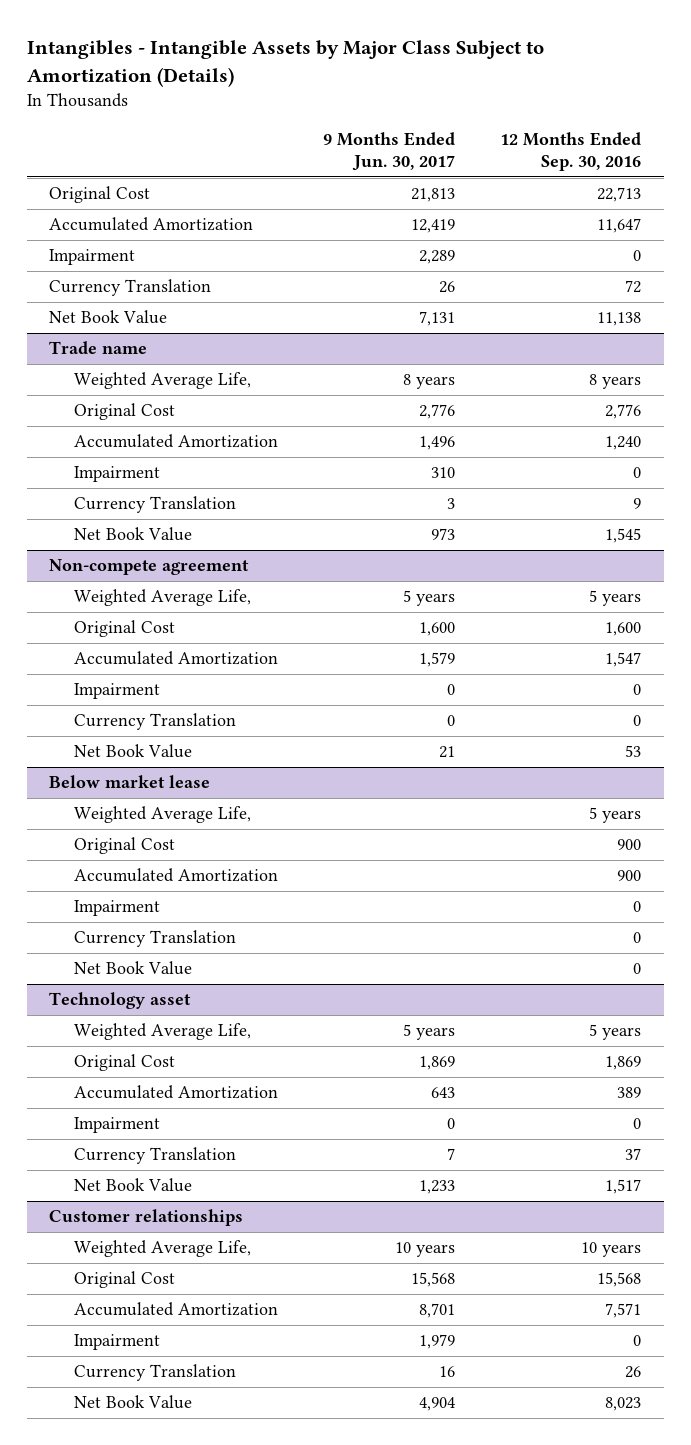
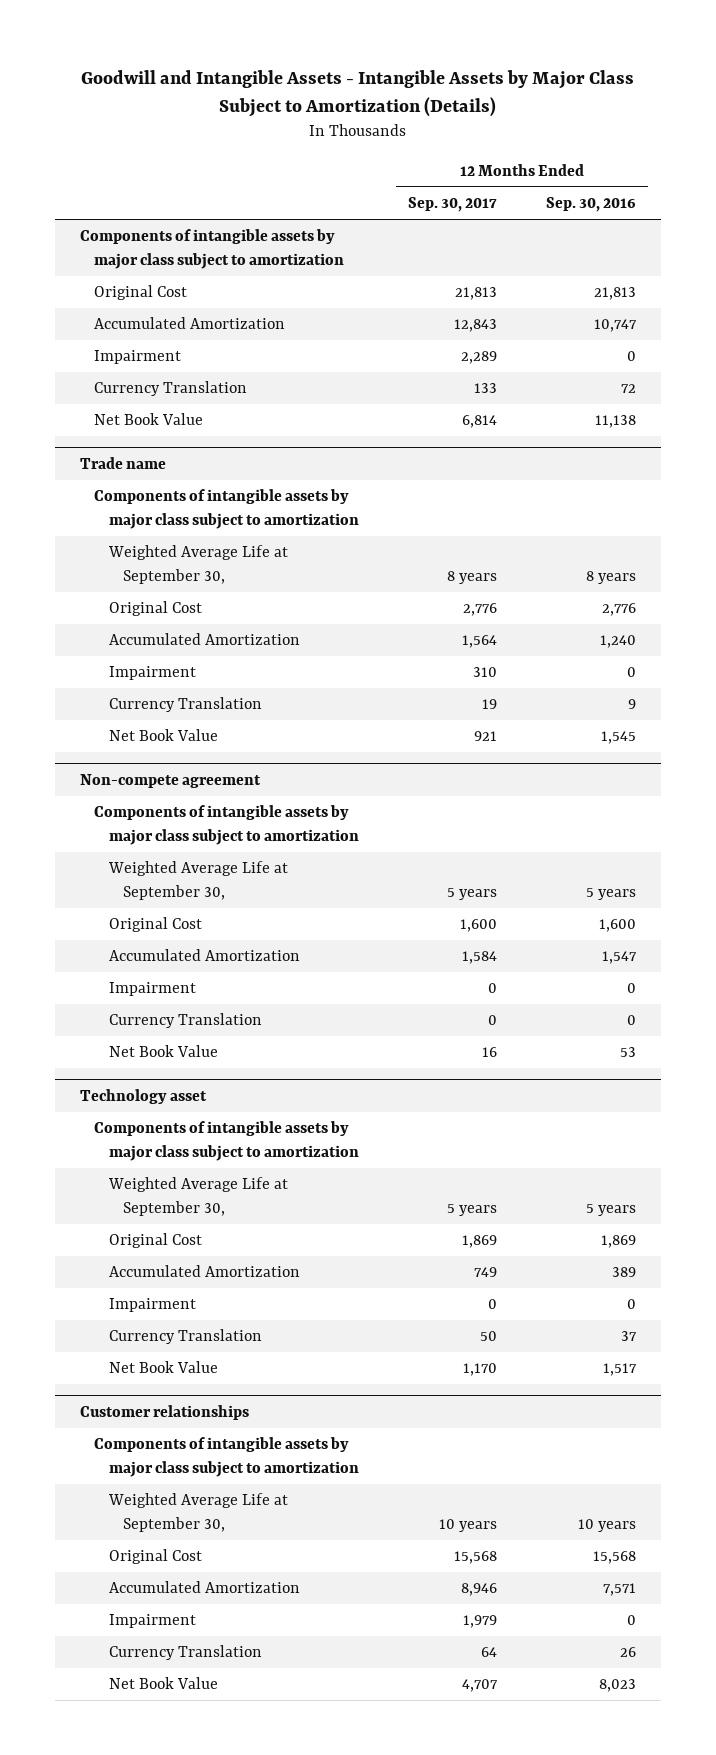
[26,40,544,88] Intangibles - Intangible Assets by Major Class Subject to Amortization (Details) -> [80,69,634,117] Goodwill and Intangible Assets - Intangible Assets by Major Class Subject to Amortization (Details)
[323,132,456,172] 9 Months Ended Jun. 30, 2017 -> none
none -> [407,197,497,213] Sep. 30, 2017
none -> [79,229,345,269] Components of intangible assets by major class subject to amortization
[597,187,642,203] 22,713 -> [593,287,636,301] 21,813
[597,218,642,234] 11,647 -> [593,319,637,333] 10,747
none -> [94,489,359,529] Components of intangible assets by major class subject to amortization
[74,372,252,390] Weighted Average Life, -> [107,545,288,584] Weighted Average Life at September 30,
none -> [94,805,359,845] Components of intangible assets by major class subject to amortization
[74,589,252,607] Weighted Average Life, -> [107,861,288,900] Weighted Average Life at September 30,
[49,775,211,789] Below market lease -> none
[74,806,252,824] Weighted Average Life, -> none
[74,837,176,855] Original Cost -> none
[74,868,279,883] Accumulated Amortization -> none
[74,900,161,917] Impairment -> none
[74,930,237,948] Currency Translation -> none
[74,961,193,976] Net Book Value -> none
none -> [94,1121,359,1161] Components of intangible assets by major class subject to amortization
[74,1023,252,1041] Weighted Average Life, -> [107,1177,288,1216] Weighted Average Life at September 30,
none -> [94,1437,359,1477] Components of intangible assets by major class subject to amortization
[74,1240,252,1258] Weighted Average Life, -> [107,1493,288,1532] Weighted Average Life at September 30,

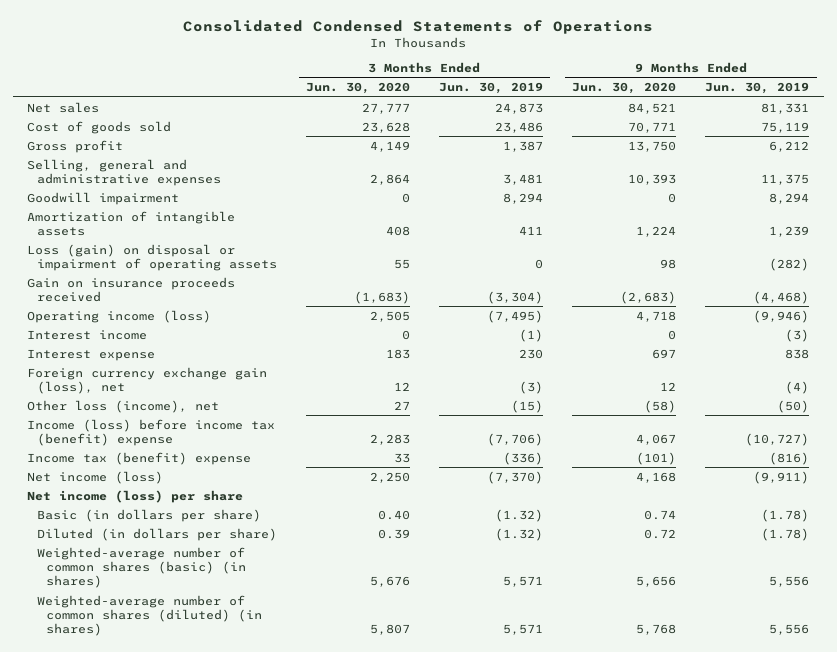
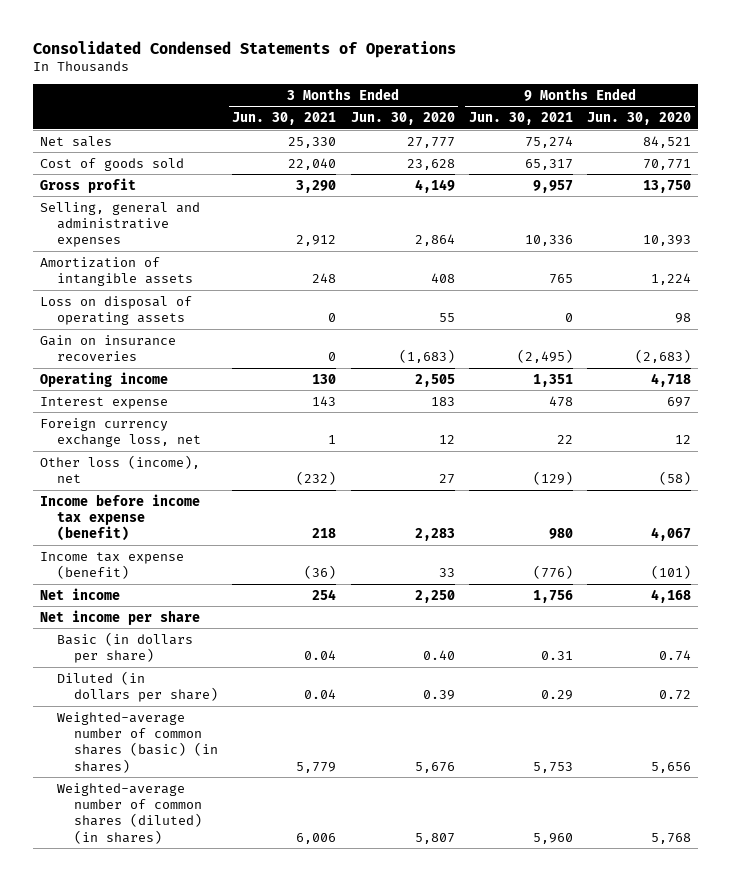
[439,82,544,95] Jun. 30, 2019 -> none
[705,82,810,95] Jun. 30, 2019 -> none
none -> [232,112,337,126] Jun. 30, 2021
none -> [468,112,573,126] Jun. 30, 2021
[27,191,180,205] Goodwill impairment -> none
[27,329,148,340] Interest income -> none
[27,243,277,271] Loss (gain) on disposal or impairment of operating assets -> [40,295,193,326] Loss on disposal of operating assets
[27,276,236,302] Gain on insurance proceeds received -> [40,334,177,362] Gain on insurance recoveries
[27,309,212,323] Operating income (loss) -> [40,371,169,387] Operating income
[27,366,268,394] Foreign currency exchange gain (loss), net -> [40,417,202,448] Foreign currency exchange loss, net
[27,418,276,446] Income (loss) before income tax (benefit) expense -> [40,493,201,542] Income before income tax expense (benefit)
[27,451,252,465] Income tax (benefit) expense -> [40,551,185,580] Income tax expense (benefit)
[27,470,164,484] Net income (loss) -> [40,587,121,600] Net income
[27,489,244,503] Net income (loss) per share -> [40,609,201,625] Net income per share

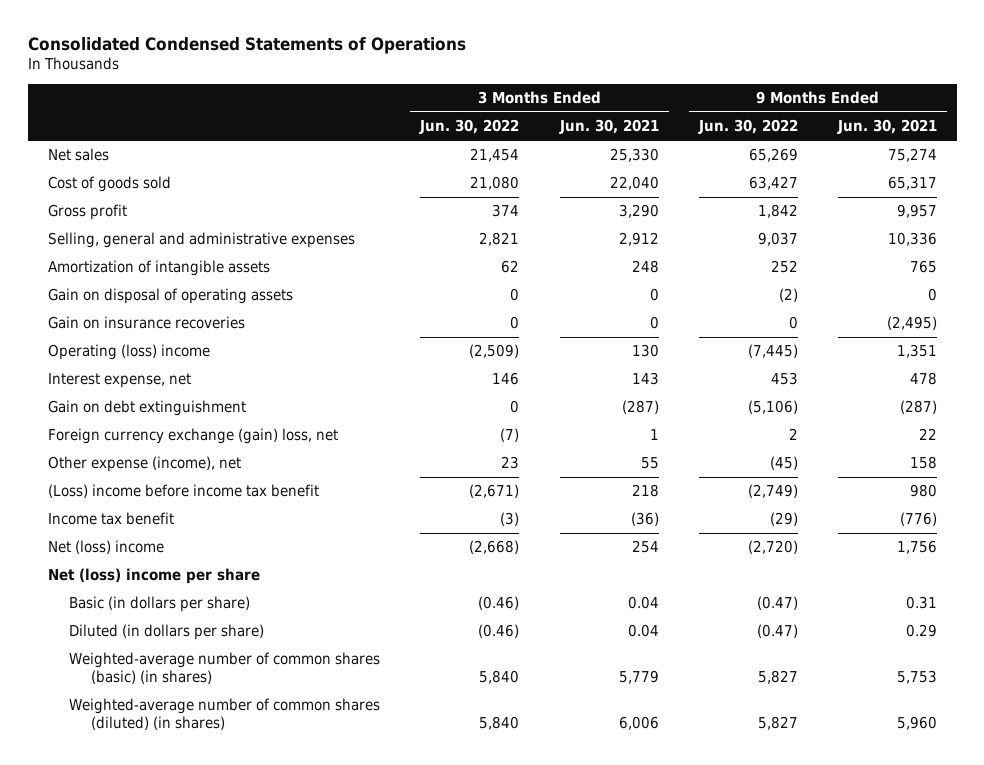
[350,112,455,126] Jun. 30, 2020 -> none
[586,112,691,126] Jun. 30, 2020 -> none
none -> [419,119,520,135] Jun. 30, 2022
none -> [697,119,798,135] Jun. 30, 2022
[40,295,193,326] Loss on disposal of operating assets -> [47,288,293,305] Gain on disposal of operating assets
[40,371,169,387] Operating income -> [47,344,210,361] Operating (loss) income
[40,396,169,409] Interest expense -> [47,373,191,389] Interest expense, net
none -> [47,400,246,417] Gain on debt extinguishment
[40,417,202,448] Foreign currency exchange loss, net -> [47,428,338,445] Foreign currency exchange (gain) loss, net
[40,454,201,484] Other loss (income), net -> [47,456,241,473] Other expense (income), net
[296,471,337,486] (232) -> [640,457,659,470] 55
[532,471,573,486] (129) -> [909,456,937,470] 158
[40,493,201,542] Income before income tax expense (benefit) -> [47,484,319,499] (Loss) income before income tax benefit
[40,551,185,580] Income tax expense (benefit) -> [47,512,174,526] Income tax benefit
[40,587,121,600] Net income -> [47,540,164,555] Net (loss) income
[40,609,201,625] Net income per share -> [47,568,260,585] Net (loss) income per share

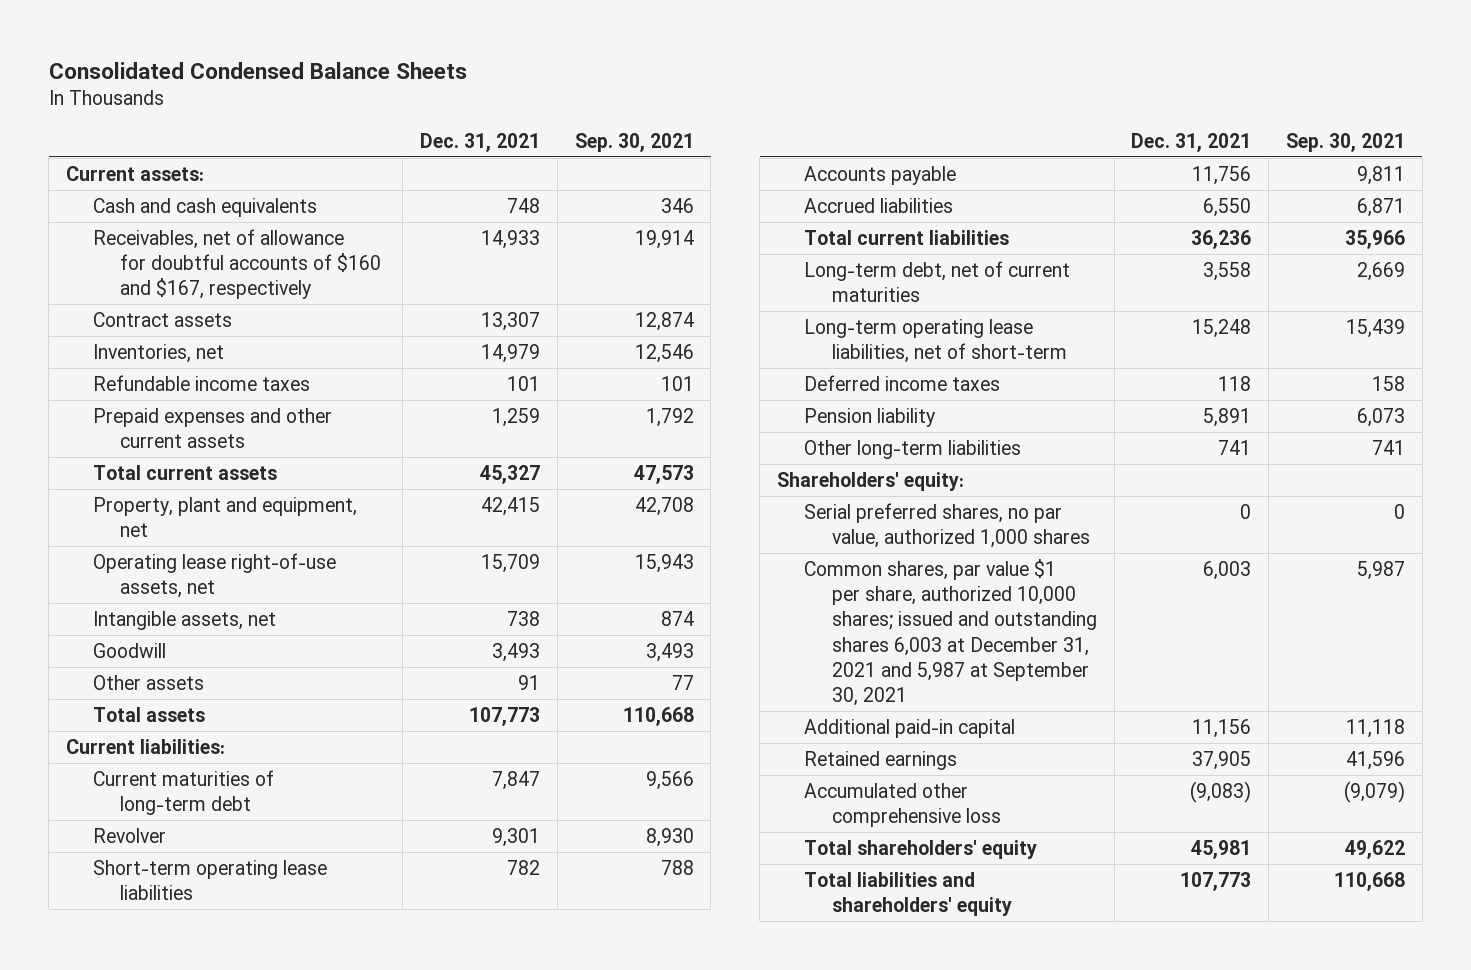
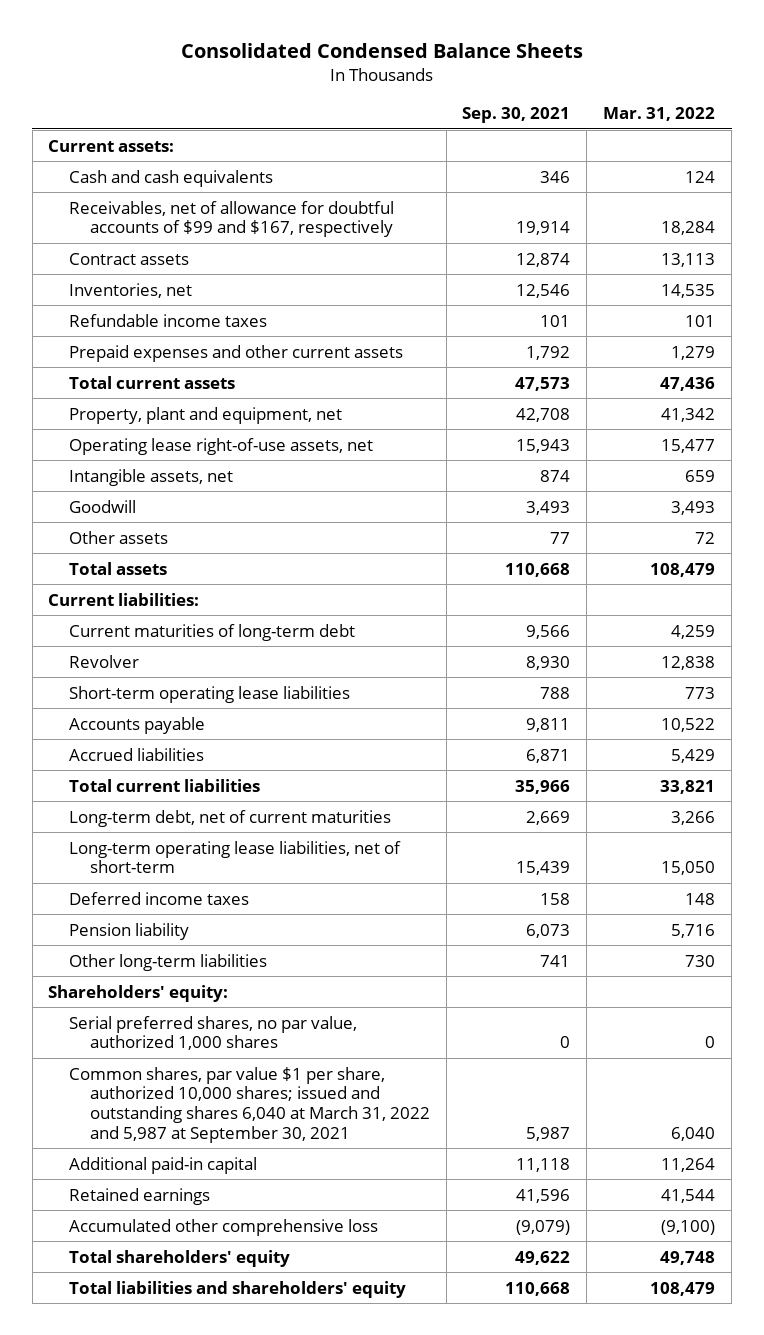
[420,132,541,152] Dec. 31, 2021 -> none
none -> [603,107,716,122] Mar. 31, 2022
[93,228,382,300] Receivables, net of allowance for doubtful accounts of $160 and $167, respectively -> [69,200,395,238] Receivables, net of allowance for doubtful accounts of $99 and $167, respectively
[804,558,1097,707] Common shares, par value $1 per share, authorized 10,000 shares; issued and outstanding shares 6,003 at December 31, 2021 and 5,987 at September 30, 2021 -> [69,1066,430,1143] Common shares, par value $1 per share, authorized 10,000 shares; issued and outstanding shares 6,040 at March 31, 2022 and 5,987 at September 30, 2021

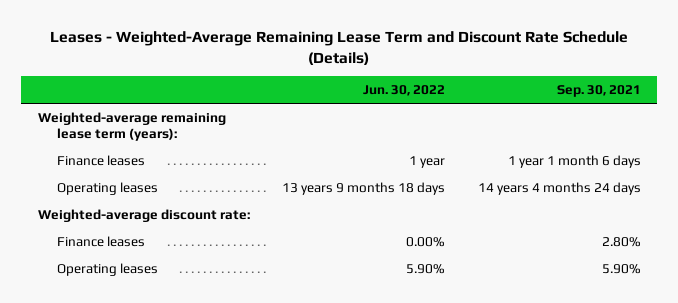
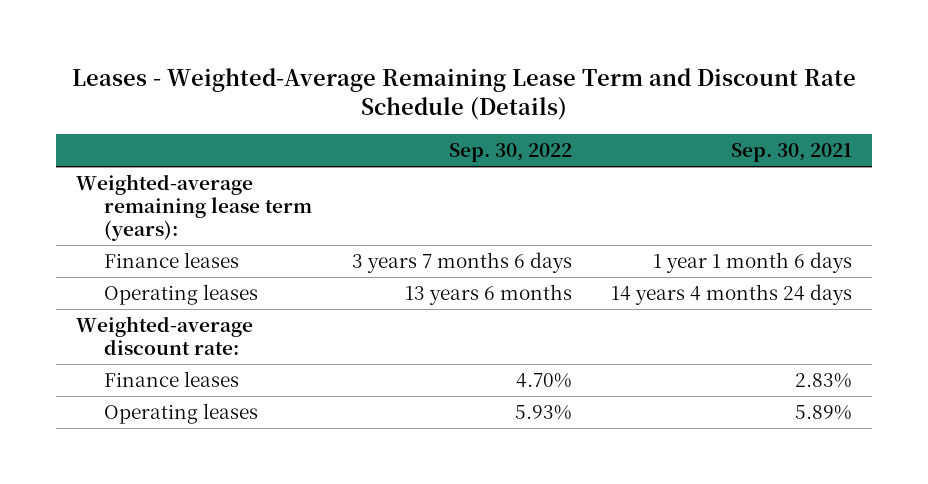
[363,85,446,97] Jun. 30, 2022 -> none
none -> [448,143,572,163] Sep. 30, 2022
[601,236,641,247] 2.80% -> [795,373,853,389] 2.83%
[601,263,641,274] 5.90% -> [795,405,853,421] 5.89%

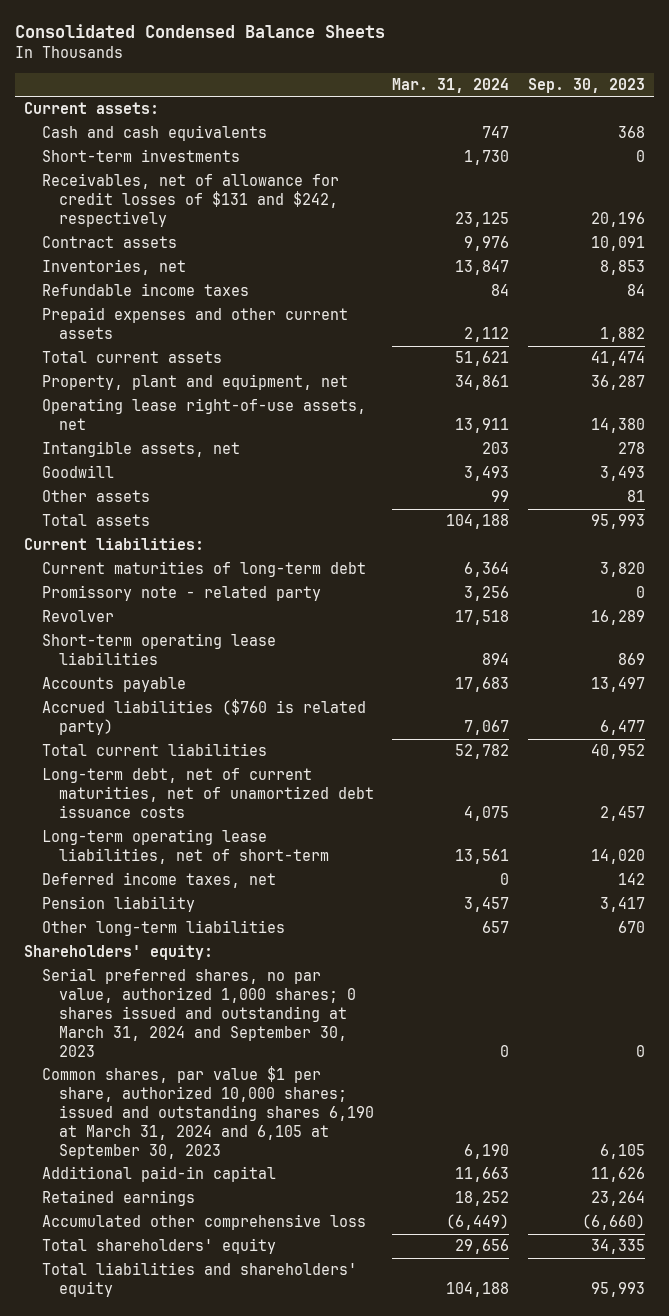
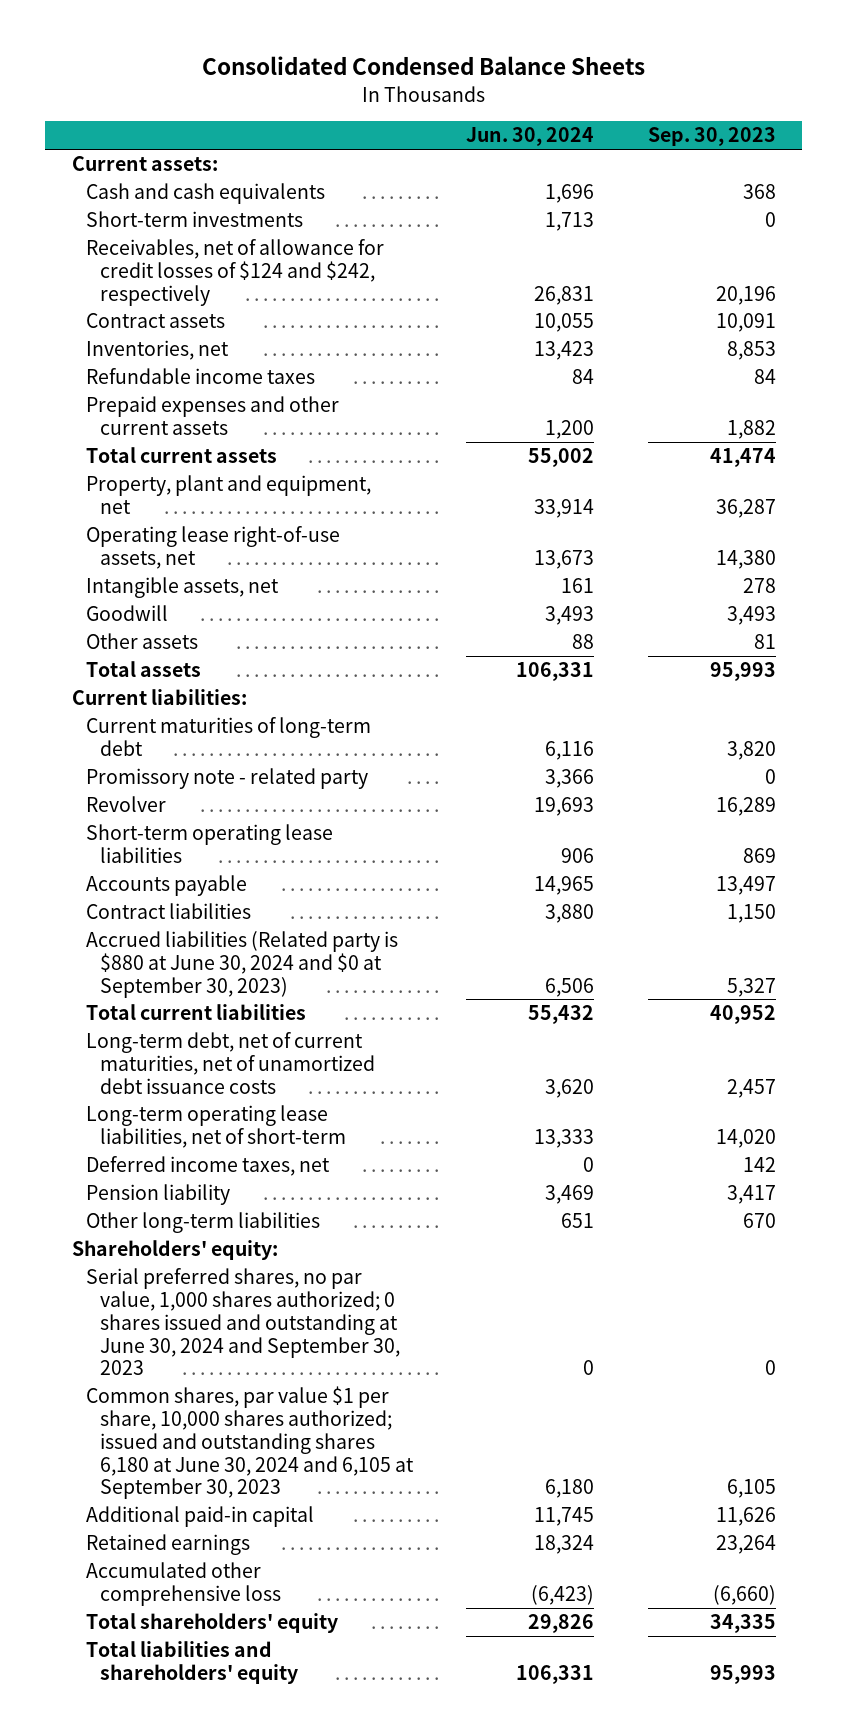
[392,77,510,93] Mar. 31, 2024 -> none
none -> [466,127,595,147] Jun. 30, 2024
[41,173,339,228] Receivables, net of allowance for credit losses of $131 and $242, respectively -> [85,238,384,306] Receivables, net of allowance for credit losses of $124 and $242, respectively
none -> [85,902,251,919] Contract liabilities
[41,699,366,736] Accrued liabilities ($760 is related party) -> [85,930,398,998] Accrued liabilities (Related party is $880 at June 30, 2024 and $0 at September 30, 2023)
[599,720,645,736] 6,477 -> [726,977,776,997] 5,327
[41,968,357,1057] Serial preferred shares, no par value, authorized 1,000 shares; 0 shares issued and outstanding at March 31, 2024 and September 30, 2023 -> [85,1267,400,1376] Serial preferred shares, no par value, 1,000 shares authorized; 0 shares issued and outstanding at June 30, 2024 and September 30, 2023
[41,1066,375,1159] Common shares, par value $1 per share, authorized 10,000 shares; issued and outstanding shares 6,190 at March 31, 2024 and 6,105 at September 30, 2023 -> [85,1385,414,1500] Common shares, par value $1 per share, 10,000 shares authorized; issued and outstanding shares 6,180 at June 30, 2024 and 6,105 at September 30, 2023

